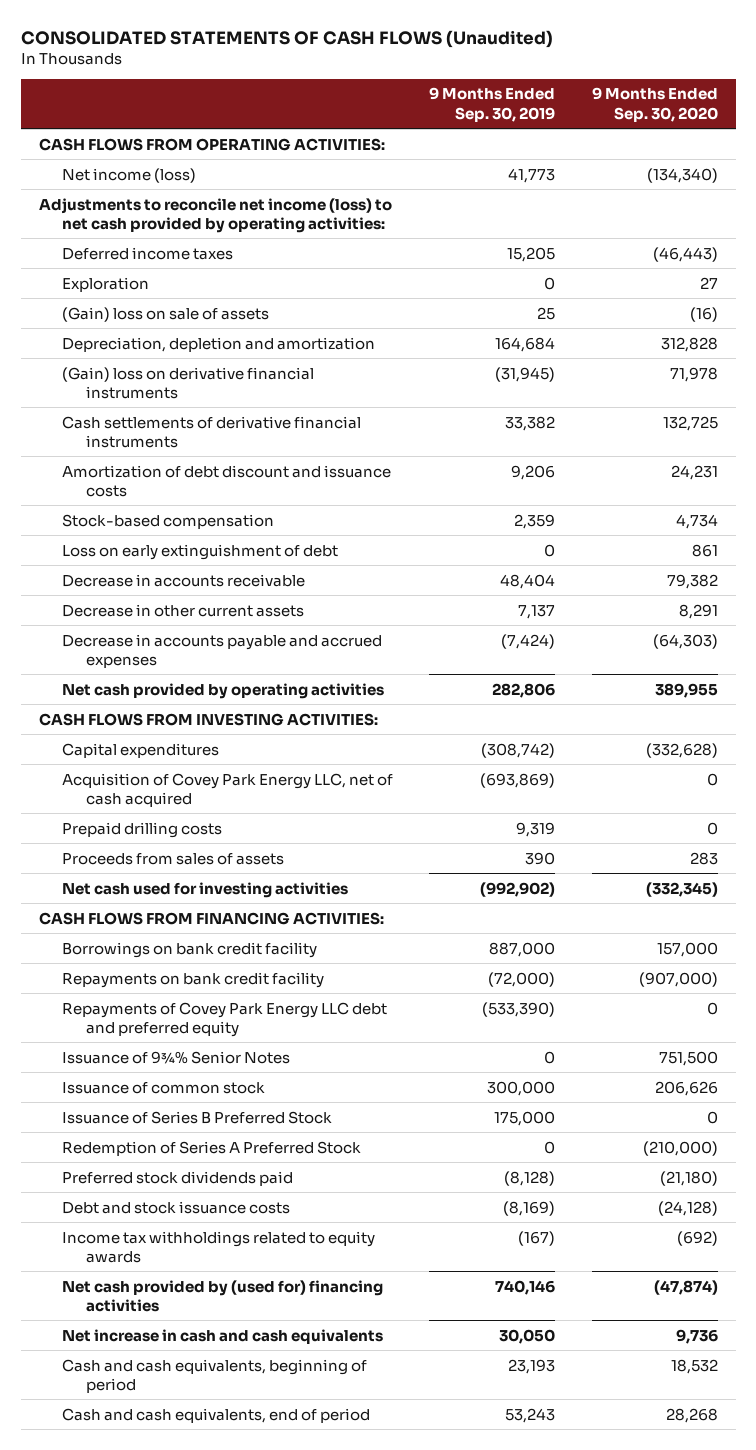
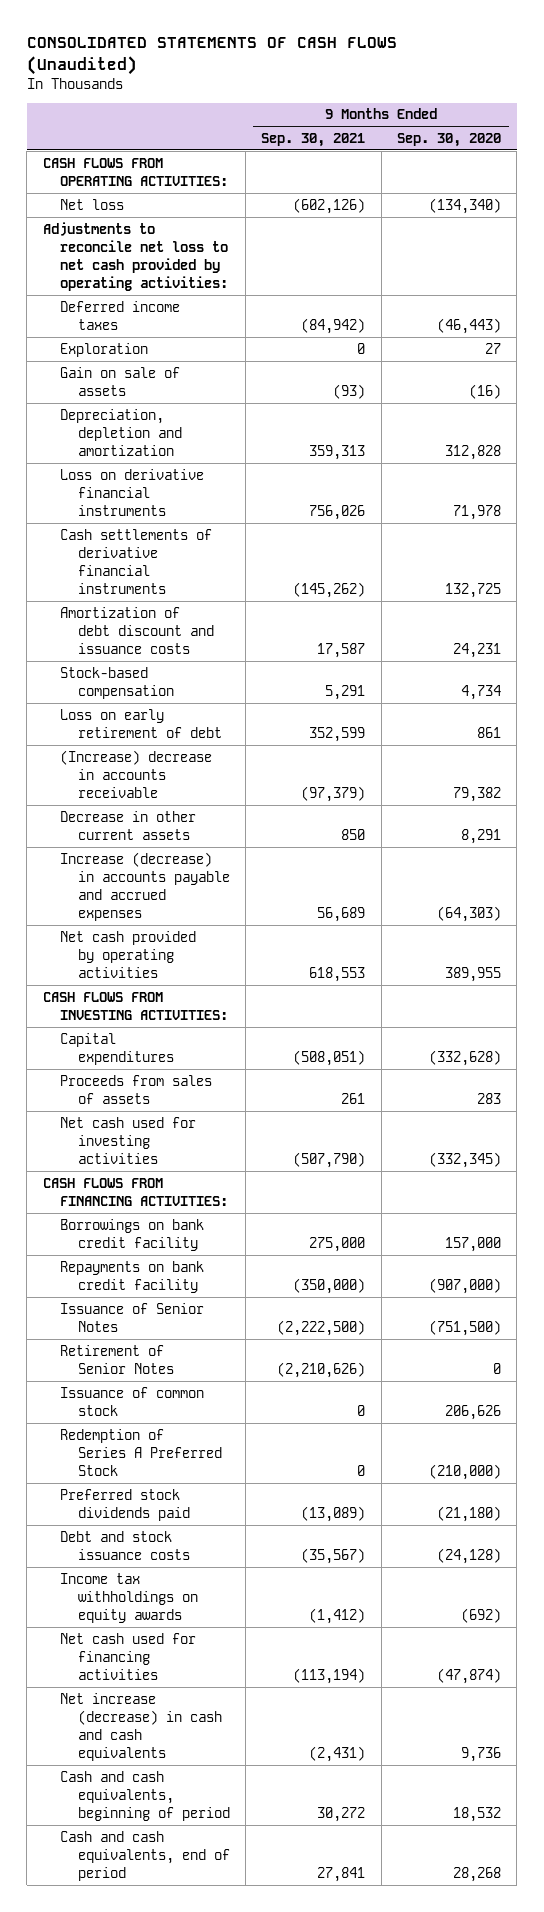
[429,87,556,122] 9 Months Ended Sep. 30, 2019 -> none
none -> [261,132,366,147] Sep. 30, 2021
[62,167,197,183] Net income (loss) -> [60,198,125,210] Net loss
[38,197,392,233] Adjustments to reconcile net income (loss) to net cash provided by operating activities: -> [42,221,229,291] Adjustments to reconcile net loss to net cash provided by operating activities:
[62,306,270,322] (Gain) loss on sale of assets -> [60,366,181,396] Gain on sale of assets
[62,366,315,399] (Gain) loss on derivative financial instruments -> [60,468,205,516] Loss on derivative financial instruments
[62,543,339,560] Loss on early extinguishment of debt -> [60,708,222,738] Loss on early retirement of debt
[62,573,306,587] Decrease in accounts receivable -> [60,749,213,798] (Increase) decrease in accounts receivable
[62,633,383,668] Decrease in accounts payable and accrued expenses -> [60,851,230,921] Increase (decrease) in accounts payable and accrued expenses
[62,772,394,807] Acquisition of Covey Park Energy LLC, net of cash acquired -> none
[62,821,223,838] Prepaid drilling costs -> none
[62,1001,388,1037] Repayments of Covey Park Energy LLC debt and preferred equity -> none
[62,1050,291,1064] Issuance of 9¾% Senior Notes -> [60,1302,205,1332] Issuance of Senior Notes
[658,1050,718,1066] 751,500 -> [428,1319,501,1336] (751,500)
none -> [60,1344,174,1374] Retirement of Senior Notes
[62,1110,333,1124] Issuance of Series B Preferred Stock -> none
[62,1230,376,1263] Income tax withholdings related to equity awards -> [60,1572,198,1623] Income tax withholdings on equity awards
[62,1279,384,1312] Net cash provided by (used for) financing activities -> [60,1632,197,1680] Net cash used for financing activities
[62,1328,384,1344] Net increase in cash and cash equivalents -> [60,1692,222,1761] Net increase (decrease) in cash and cash equivalents

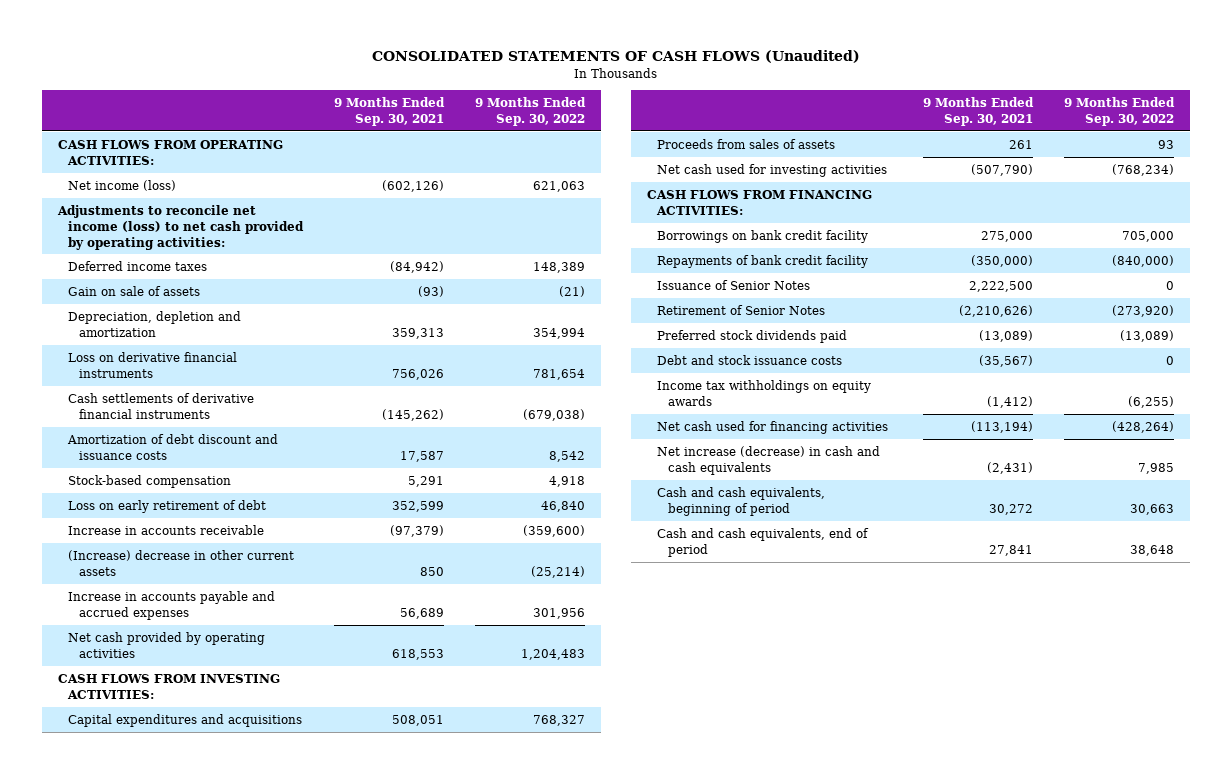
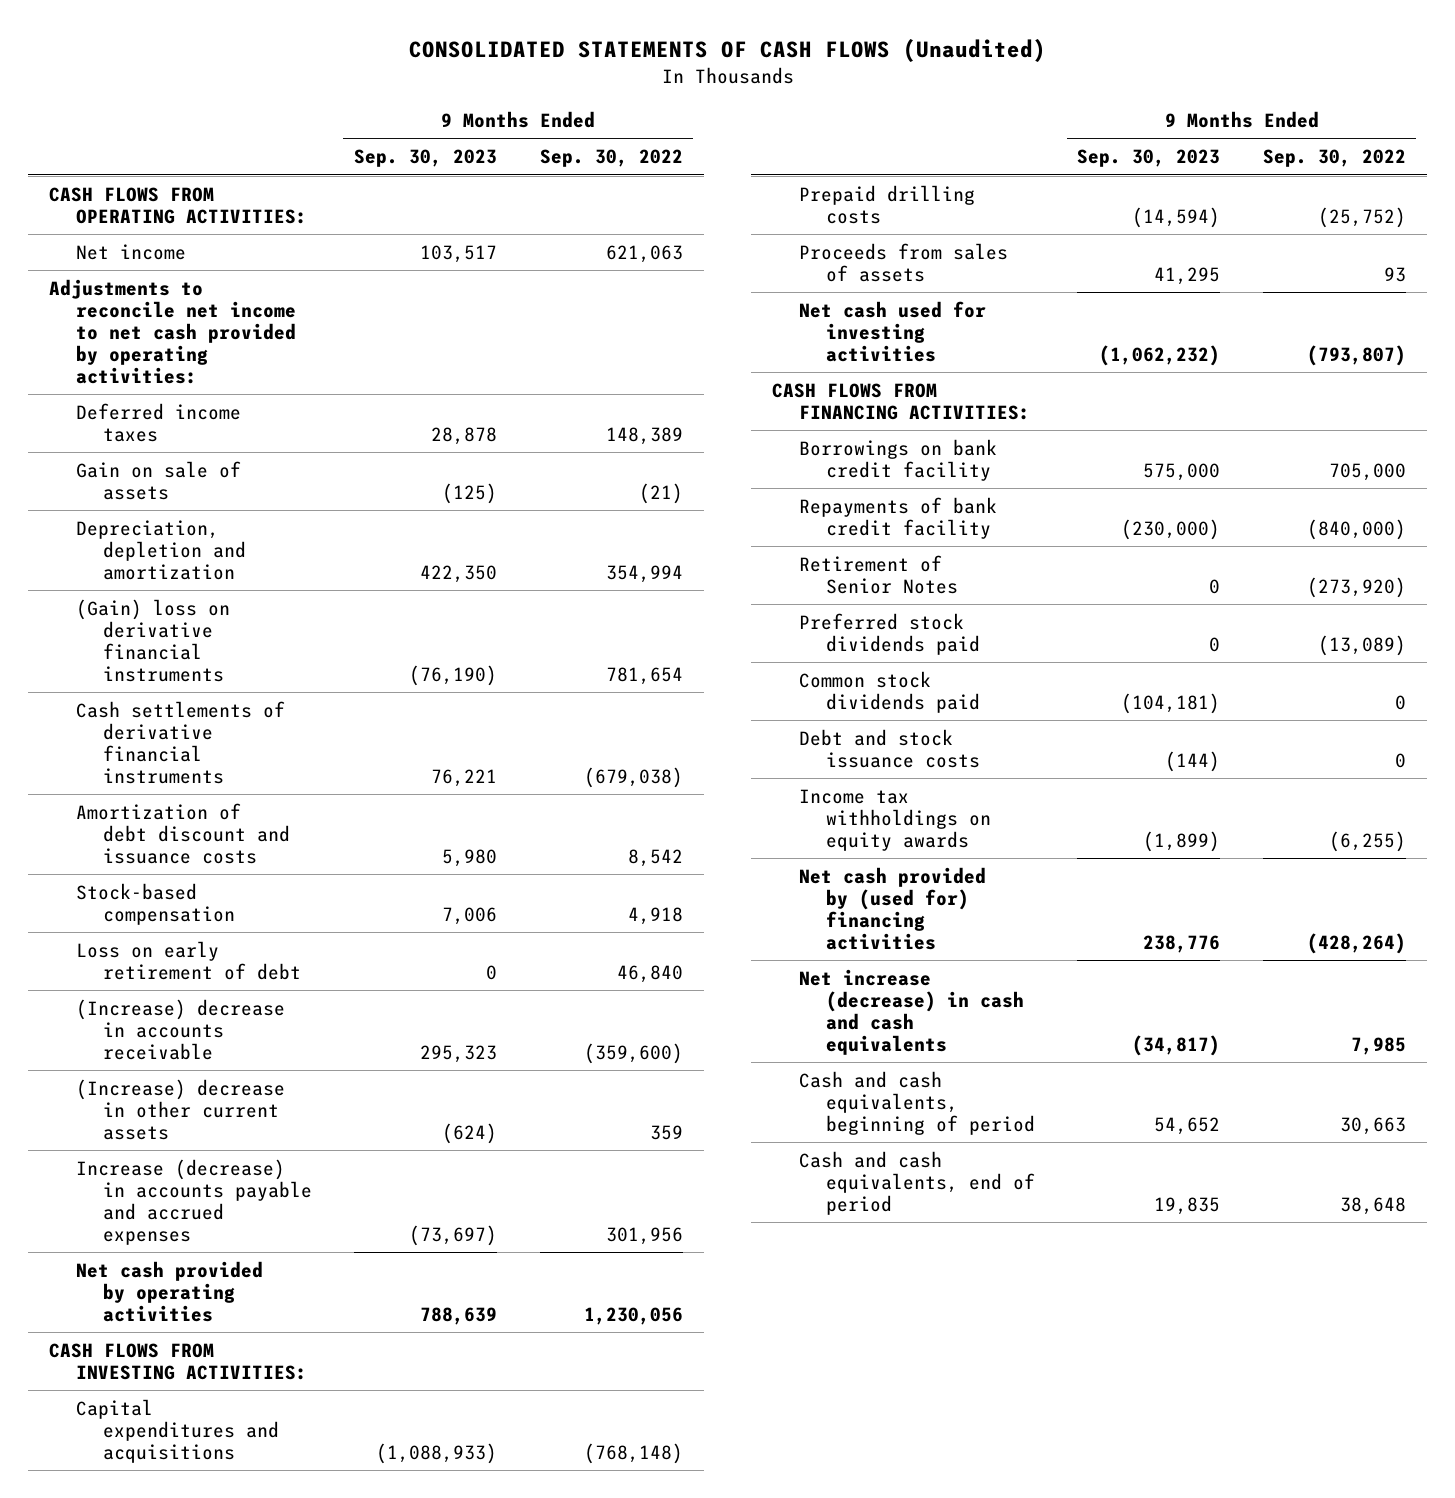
[334,96,446,126] 9 Months Ended Sep. 30, 2021 -> none
none -> [354,149,498,168] Sep. 30, 2023
[68,179,177,191] Net income (loss) -> [75,243,186,260] Net income
[56,204,305,250] Adjustments to reconcile net income (loss) to net cash provided by operating activities: -> [49,278,296,384] Adjustments to reconcile net income to net cash provided by operating activities:
[68,351,238,378] Loss on derivative financial instruments -> [75,598,230,682] (Gain) loss on derivative financial instruments
[68,524,265,535] Increase in accounts receivable -> [75,998,285,1060] (Increase) decrease in accounts receivable
[531,565,586,578] (25,214) -> [649,1124,683,1140] 359
[68,590,276,620] Increase in accounts payable and accrued expenses -> [75,1158,312,1245] Increase (decrease) in accounts payable and accrued expenses
[521,648,586,660] 1,204,483 -> [583,1306,683,1325] 1,230,056
[533,714,586,726] 768,327 -> [583,1442,683,1464] (768,148)
none -> [799,184,976,224] Prepaid drilling costs
[1112,163,1175,176] (768,234) -> [1306,344,1406,366] (793,807)
[657,279,811,290] Issuance of Senior Notes -> none
none -> [799,670,980,713] Common stock dividends paid
[657,420,889,434] Net cash used for financing activities -> [799,866,987,950] Net cash provided by (used for) financing activities

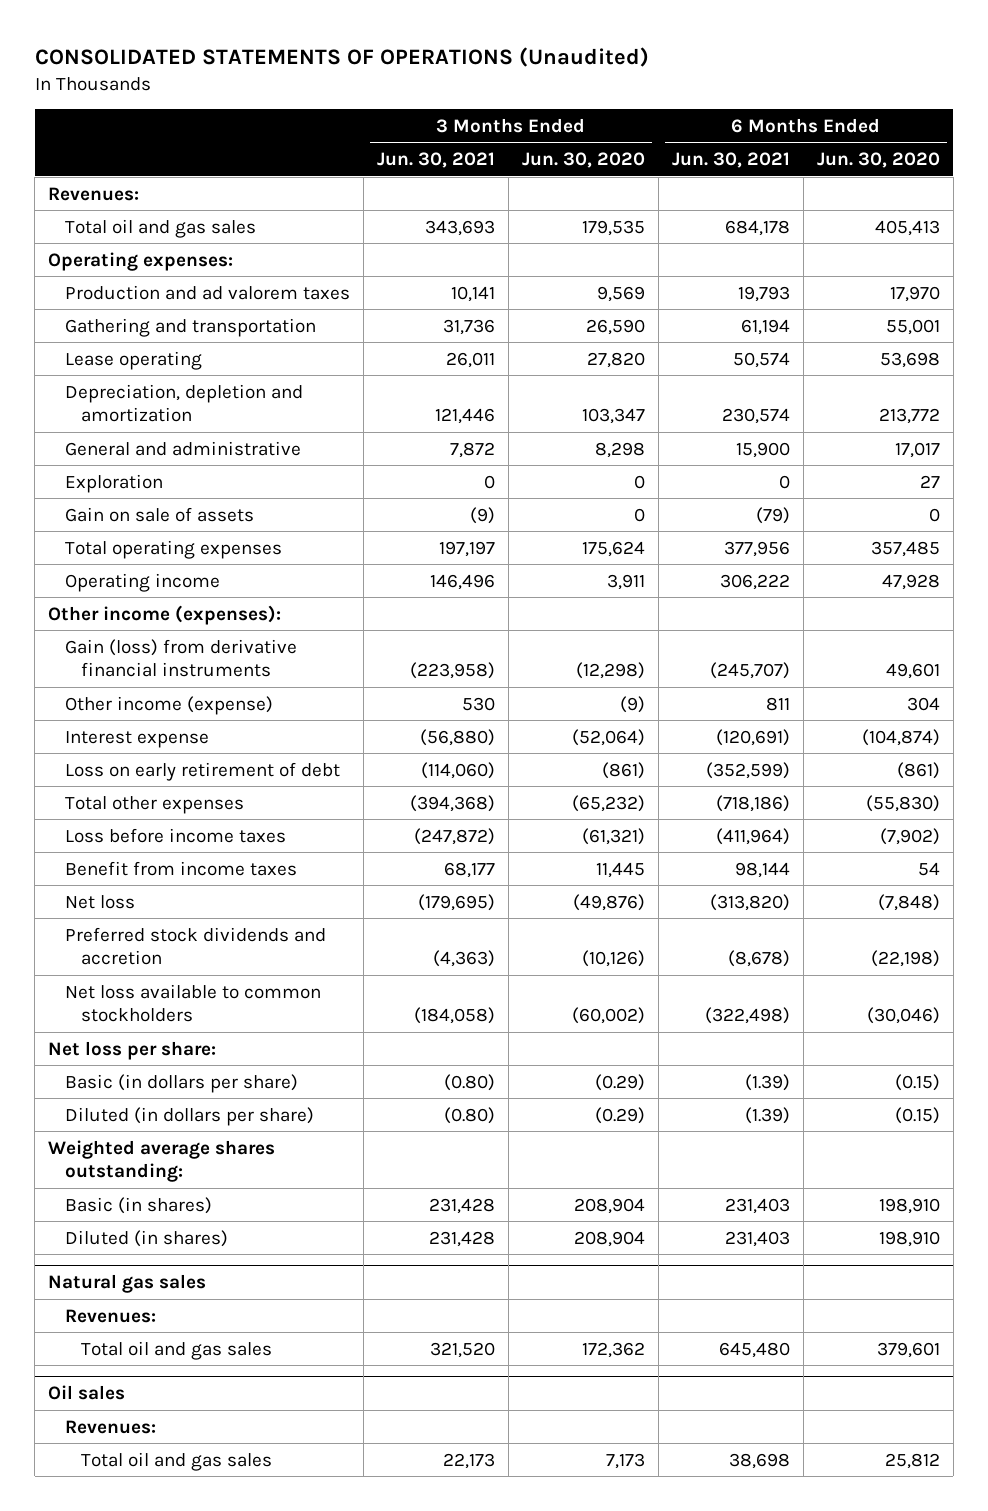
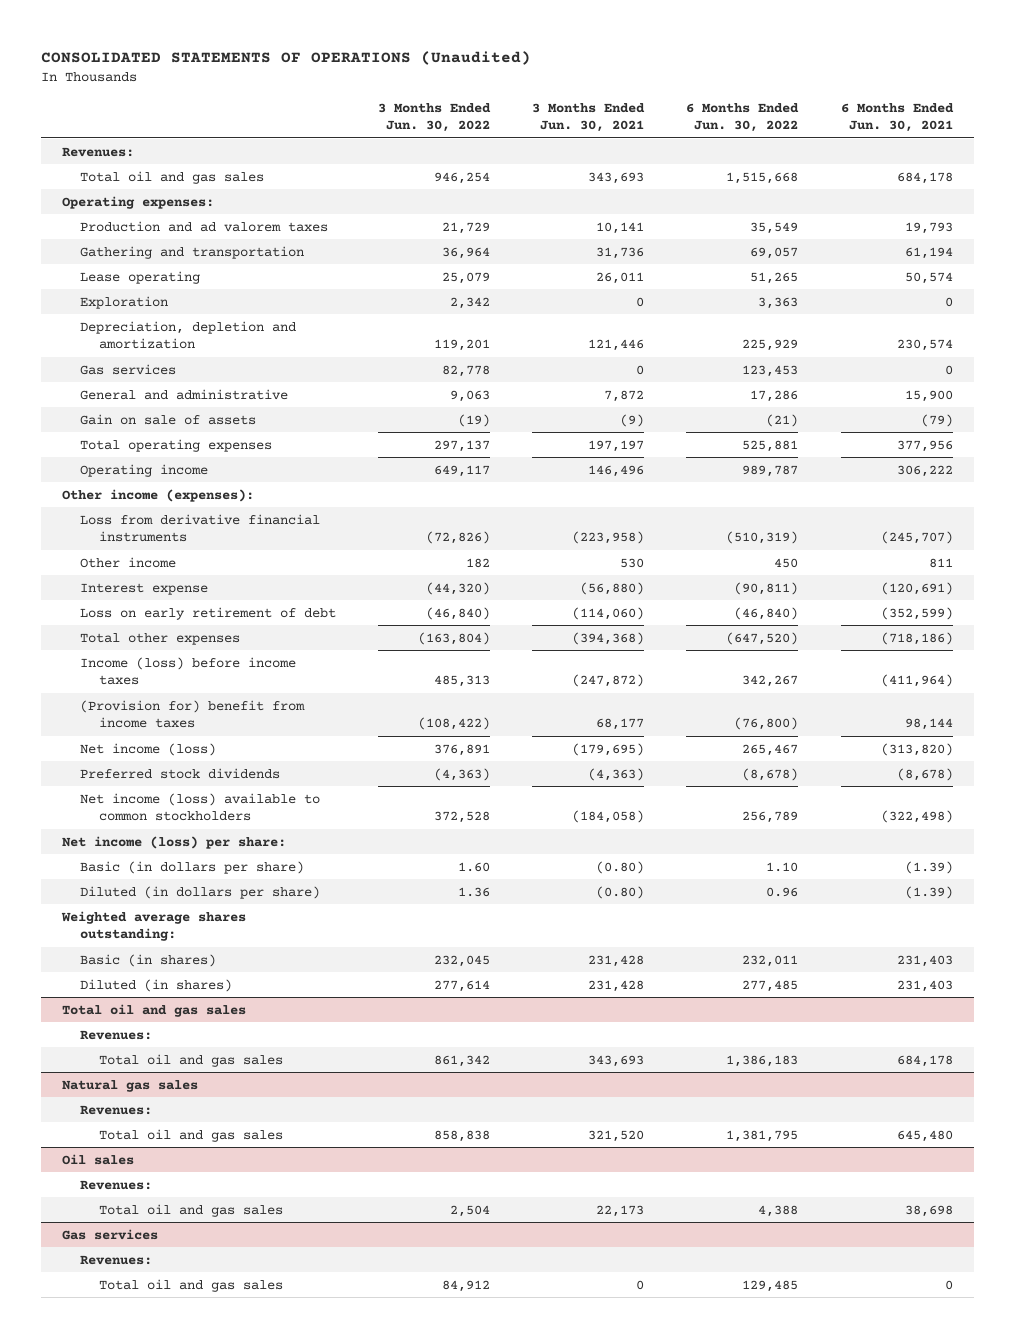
[521,151,645,168] Jun. 30, 2020 -> none
[816,151,940,168] Jun. 30, 2020 -> none
none -> [378,102,492,133] 3 Months Ended Jun. 30, 2022
none -> [686,102,800,133] 6 Months Ended Jun. 30, 2022
[64,473,163,493] Exploration -> [80,295,169,309] Exploration
none -> [80,363,177,375] Gas services
[64,638,297,678] Gain (loss) from derivative financial instruments -> [80,513,321,543] Loss from derivative financial instruments
[64,695,273,715] Other income (expense) -> [80,556,177,568] Other income
[64,827,286,843] Loss before income taxes -> [80,656,297,686] Income (loss) before income taxes
[64,860,297,876] Benefit from income taxes -> [80,699,306,729] (Provision for) benefit from income taxes
[64,894,135,909] Net loss -> [80,742,217,756] Net income (loss)
[64,926,326,966] Preferred stock dividends and accretion -> [80,767,281,779] Preferred stock dividends
[64,983,321,1023] Net loss available to common stockholders -> [80,792,321,822] Net income (loss) available to common stockholders
[48,1040,217,1060] Net loss per share: -> [61,835,286,849] Net income (loss) per share:
none -> [61,1003,246,1017] Total oil and gas sales
none -> [80,1029,153,1040] Revenues:
none -> [99,1053,284,1067] Total oil and gas sales
none -> [61,1228,158,1240] Gas services
none -> [80,1254,153,1265] Revenues:
none -> [99,1278,284,1292] Total oil and gas sales

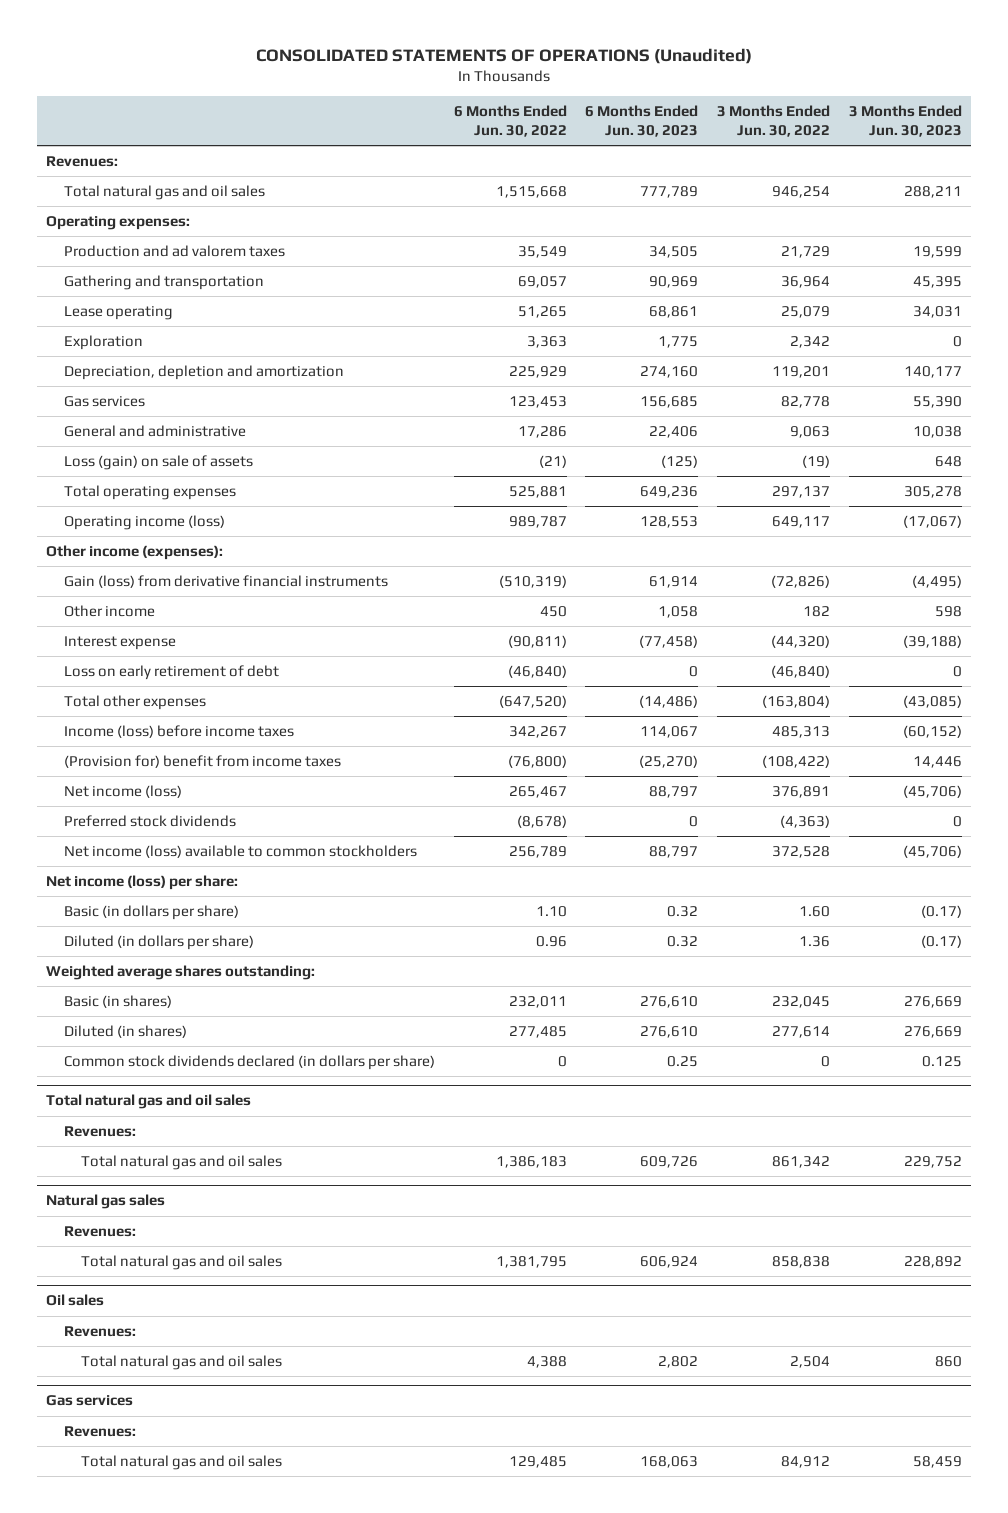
[532,102,646,133] 3 Months Ended Jun. 30, 2021 -> none
[840,102,954,133] 6 Months Ended Jun. 30, 2021 -> none
none -> [585,105,699,138] 6 Months Ended Jun. 30, 2023
none -> [848,105,962,138] 3 Months Ended Jun. 30, 2023
[80,170,265,184] Total oil and gas sales -> [63,185,265,201] Total natural gas and oil sales
[80,413,257,425] Gain on sale of assets -> [63,455,253,471] Loss (gain) on sale of assets
[80,463,209,477] Operating income -> [63,515,225,531] Operating income (loss)
[80,513,321,543] Loss from derivative financial instruments -> [63,575,388,589] Gain (loss) from derivative financial instruments
none -> [63,1055,435,1071] Common stock dividends declared (in dollars per share)
[61,1003,246,1017] Total oil and gas sales -> [46,1094,252,1110] Total natural gas and oil sales
[99,1053,284,1067] Total oil and gas sales -> [81,1155,283,1171] Total natural gas and oil sales
[99,1128,284,1142] Total oil and gas sales -> [81,1255,283,1271] Total natural gas and oil sales
[99,1203,284,1217] Total oil and gas sales -> [81,1355,283,1371] Total natural gas and oil sales
[99,1278,284,1292] Total oil and gas sales -> [81,1455,283,1471] Total natural gas and oil sales

